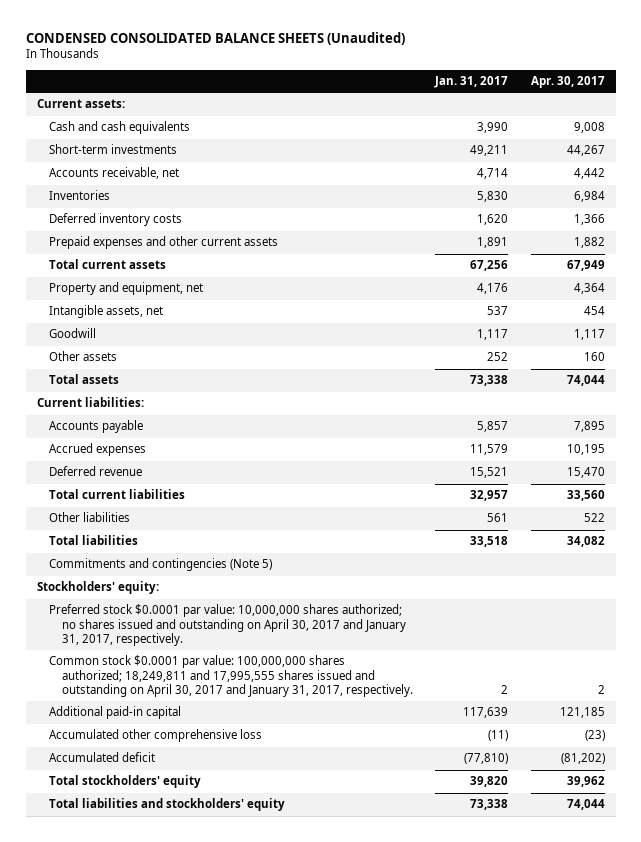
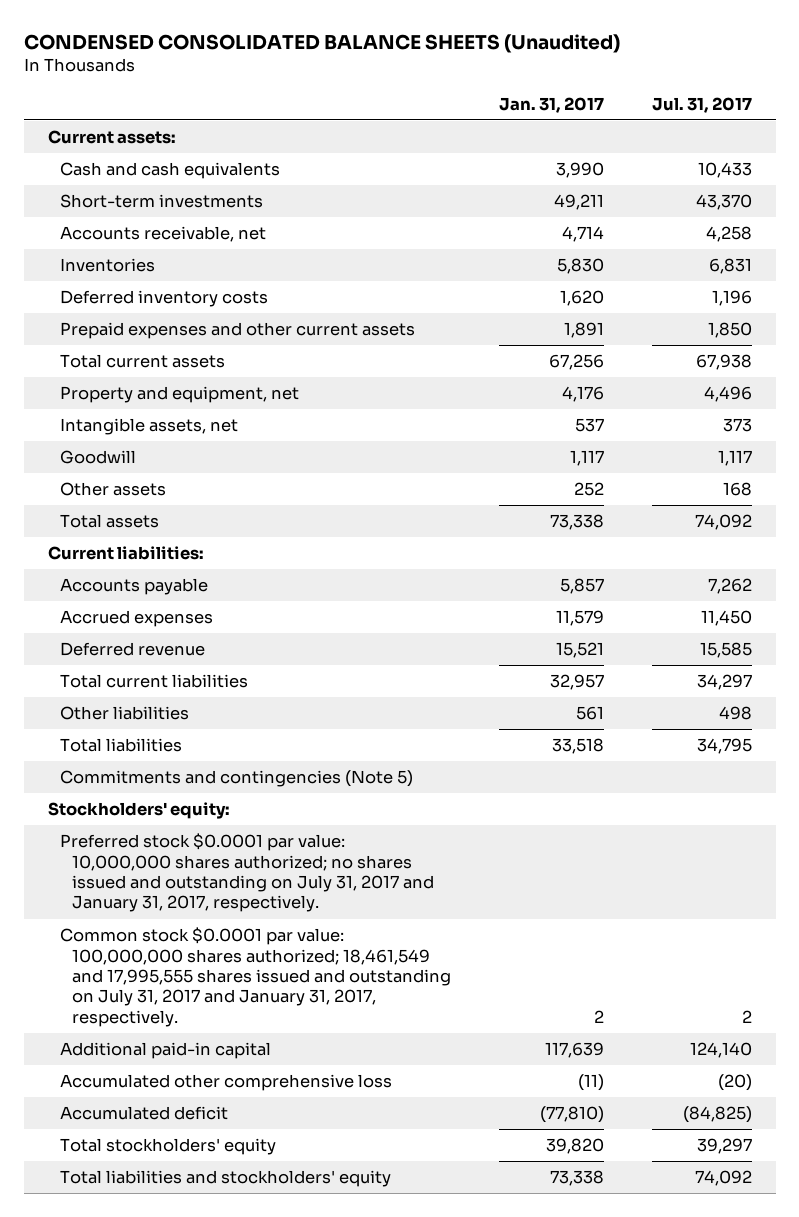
[530,75,605,88] Apr. 30, 2017 -> none
none -> [651,96,752,113] Jul. 31, 2017
[49,604,406,647] Preferred stock $0.0001 par value: 10,000,000 shares authorized; no shares issued and outstanding on April 30, 2017 and January 31, 2017, respectively. -> [59,833,434,913] Preferred stock $0.0001 par value: 10,000,000 shares authorized; no shares issued and outstanding on July 31, 2017 and January 31, 2017, respectively.
[49,655,413,698] Common stock $0.0001 par value: 100,000,000 shares authorized; 18,249,811 and 17,995,555 shares issued and outstanding on April 30, 2017 and January 31, 2017, respectively. -> [59,927,451,1027] Common stock $0.0001 par value: 100,000,000 shares authorized; 18,461,549 and 17,995,555 shares issued and outstanding on July 31, 2017 and January 31, 2017, respectively.

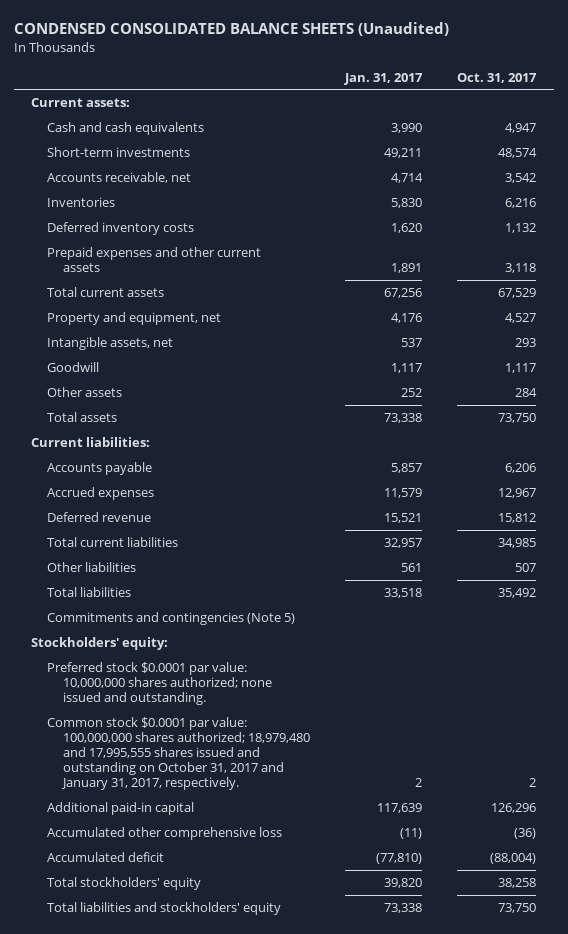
[651,96,752,113] Jul. 31, 2017 -> none
none -> [457,72,538,83] Oct. 31, 2017
[59,833,434,913] Preferred stock $0.0001 par value: 10,000,000 shares authorized; no shares issued and outstanding on July 31, 2017 and January 31, 2017, respectively. -> [46,661,272,706] Preferred stock $0.0001 par value: 10,000,000 shares authorized; none issued and outstanding.
[59,927,451,1027] Common stock $0.0001 par value: 100,000,000 shares authorized; 18,461,549 and 17,995,555 shares issued and outstanding on July 31, 2017 and January 31, 2017, respectively. -> [46,716,310,791] Common stock $0.0001 par value: 100,000,000 shares authorized; 18,979,480 and 17,995,555 shares issued and outstanding on October 31, 2017 and January 31, 2017, respectively.

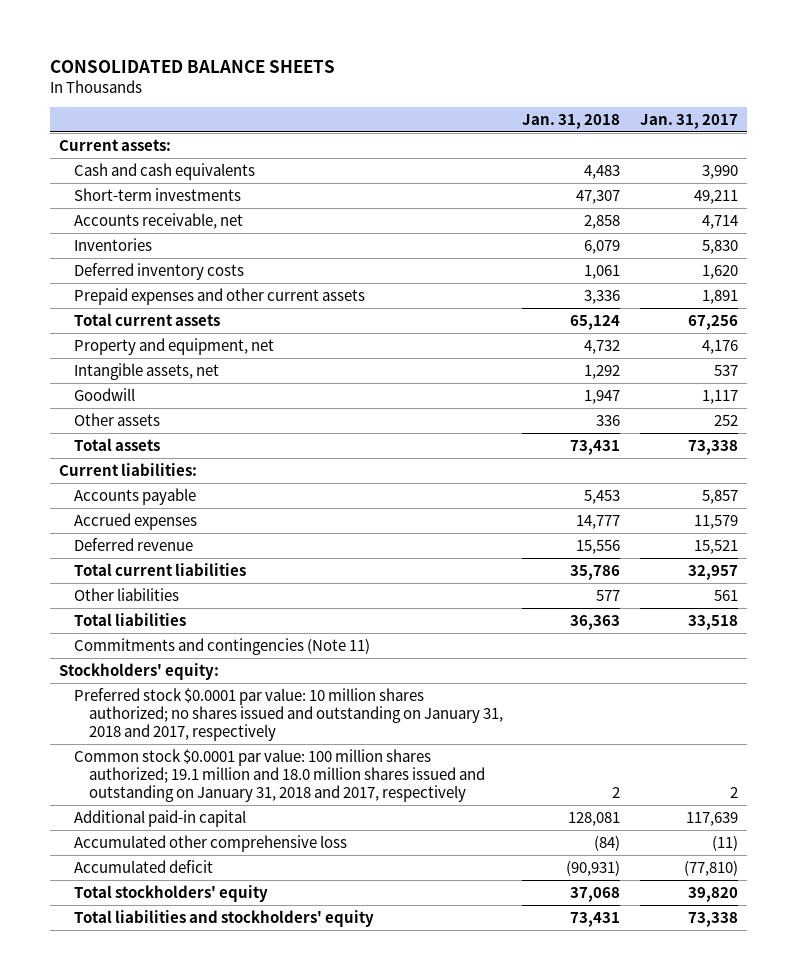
[13,21,449,36] CONDENSED CONSOLIDATED BALANCE SHEETS (Unaudited) -> [49,59,335,73] CONSOLIDATED BALANCE SHEETS
[457,72,538,83] Oct. 31, 2017 -> none
none -> [522,114,621,130] Jan. 31, 2018
[46,611,295,625] Commitments and contingencies (Note 5) -> [73,637,370,655] Commitments and contingencies (Note 11)
[46,661,272,706] Preferred stock $0.0001 par value: 10,000,000 shares authorized; none issued and outstanding. -> [73,687,503,742] Preferred stock $0.0001 par value: 10 million shares authorized; no shares issued and outstanding on January 31, 2018 and 2017, respectively
[46,716,310,791] Common stock $0.0001 par value: 100,000,000 shares authorized; 18,979,480 and 17,995,555 shares issued and outstanding on October 31, 2017 and January 31, 2017, respectively. -> [73,748,485,803] Common stock $0.0001 par value: 100 million shares authorized; 19.1 million and 18.0 million shares issued and outstanding on January 31, 2018 and 2017, respectively

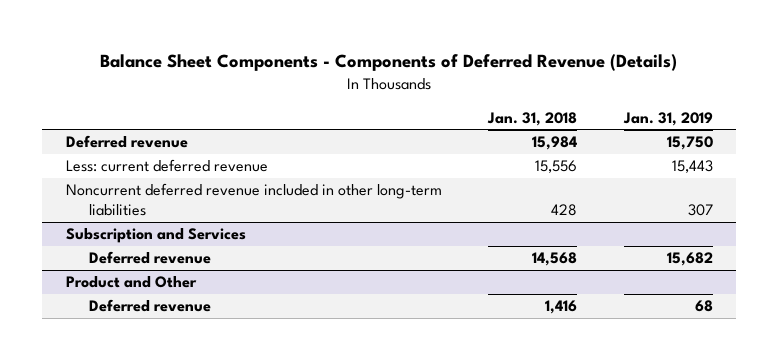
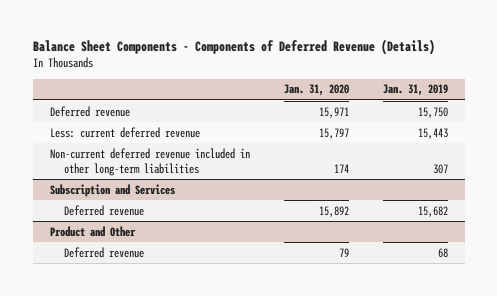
[487,111,578,126] Jan. 31, 2018 -> none
none -> [283,84,349,97] Jan. 31, 2020
[65,183,442,216] Noncurrent deferred revenue included in other long-term liabilities -> [49,147,250,176] Non-current deferred revenue included in other long-term liabilities

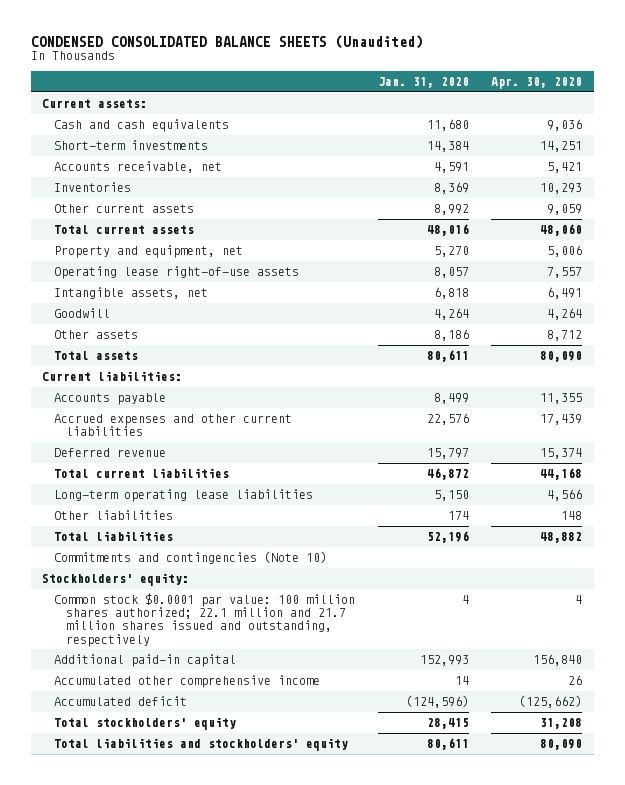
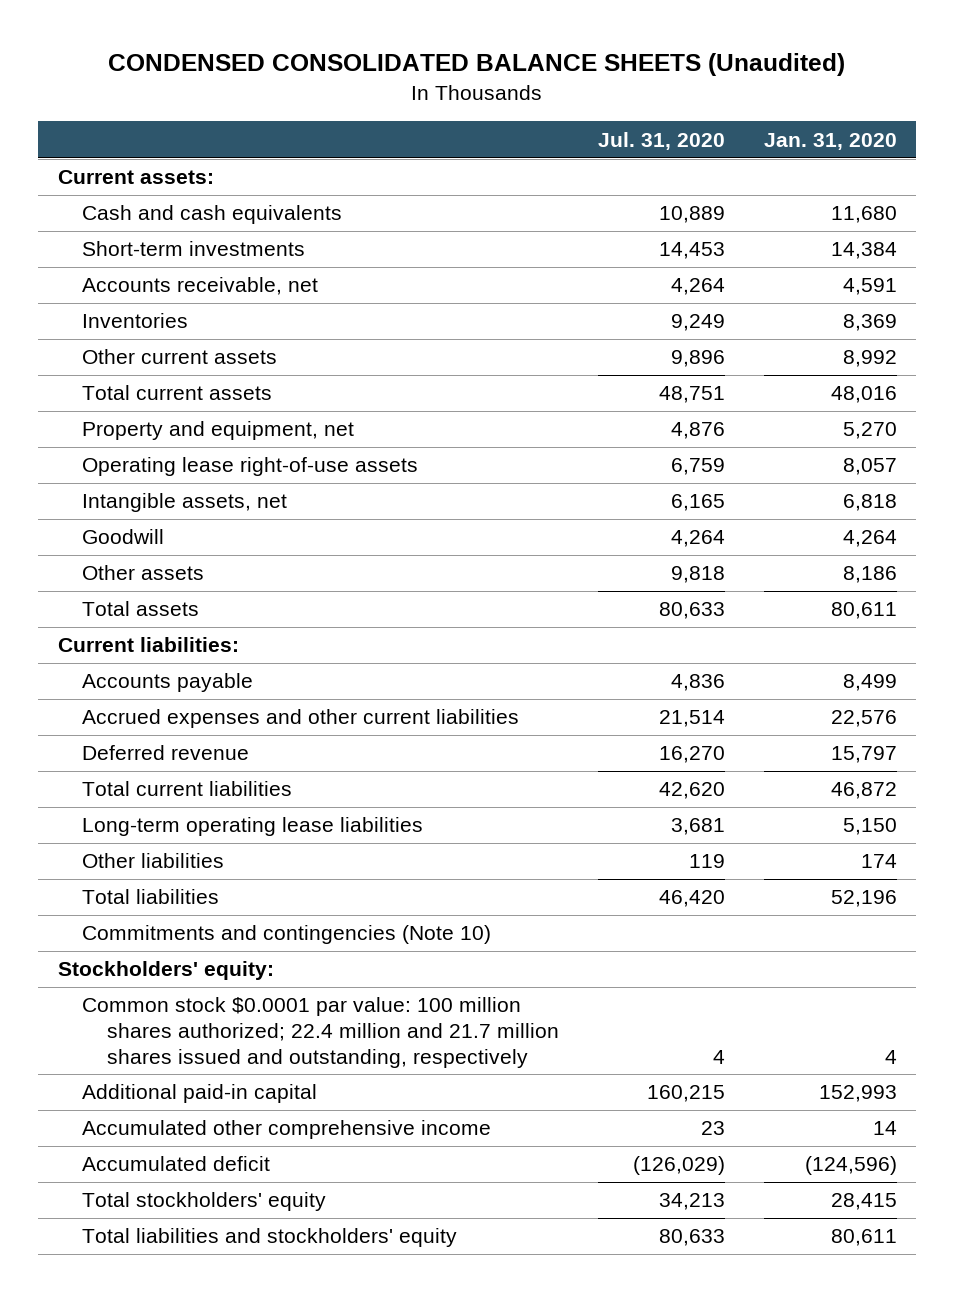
[491,76,583,89] Apr. 30, 2020 -> none
none -> [597,131,725,150] Jul. 31, 2020
[54,593,356,647] Common stock $0.0001 par value: 100 million shares authorized; 22.1 million and 21.7 million shares issued and outstanding, respectively -> [82,997,559,1068] Common stock $0.0001 par value: 100 million shares authorized; 22.4 million and 21.7 million shares issued and outstanding, respectively

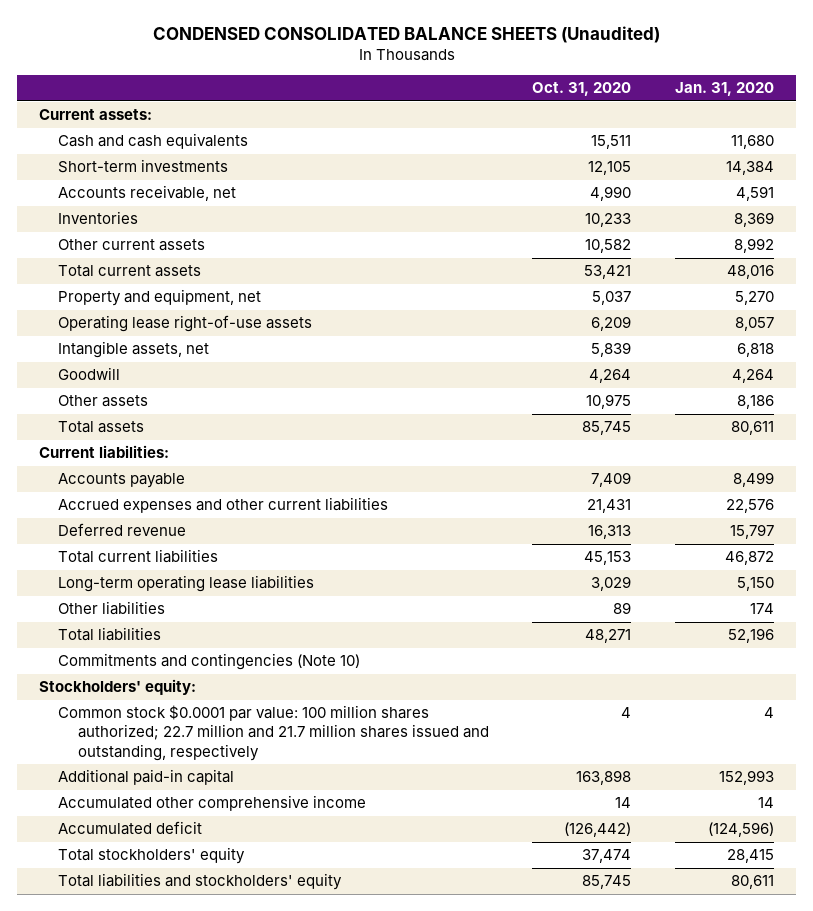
[597,131,725,150] Jul. 31, 2020 -> none
none -> [532,82,632,97] Oct. 31, 2020
[82,997,559,1068] Common stock $0.0001 par value: 100 million shares authorized; 22.4 million and 21.7 million shares issued and outstanding, respectively -> [58,705,489,761] Common stock $0.0001 par value: 100 million shares authorized; 22.7 million and 21.7 million shares issued and outstanding, respectively

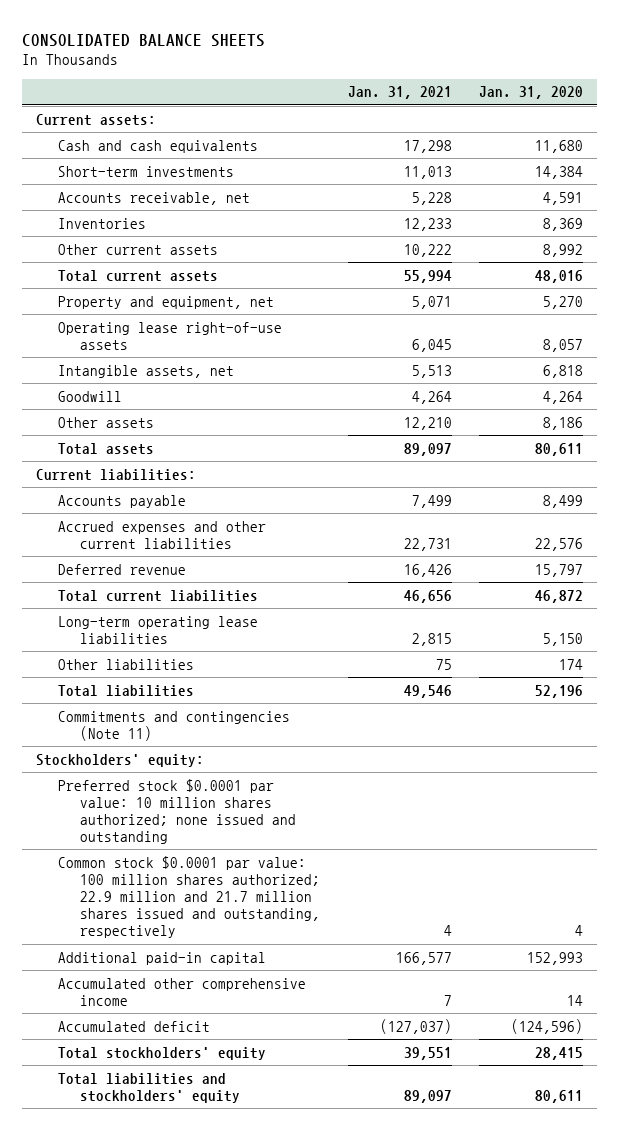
[152,26,660,44] CONDENSED CONSOLIDATED BALANCE SHEETS (Unaudited) -> [22,33,266,47] CONSOLIDATED BALANCE SHEETS
[532,82,632,97] Oct. 31, 2020 -> none
none -> [347,86,452,100] Jan. 31, 2021
[58,653,361,671] Commitments and contingencies (Note 10) -> [58,710,291,741] Commitments and contingencies (Note 11)
none -> [58,778,297,845] Preferred stock $0.0001 par value: 10 million shares authorized; none issued and outstanding
[58,705,489,761] Common stock $0.0001 par value: 100 million shares authorized; 22.7 million and 21.7 million shares issued and outstanding, respectively -> [58,855,321,939] Common stock $0.0001 par value: 100 million shares authorized; 22.9 million and 21.7 million shares issued and outstanding, respectively

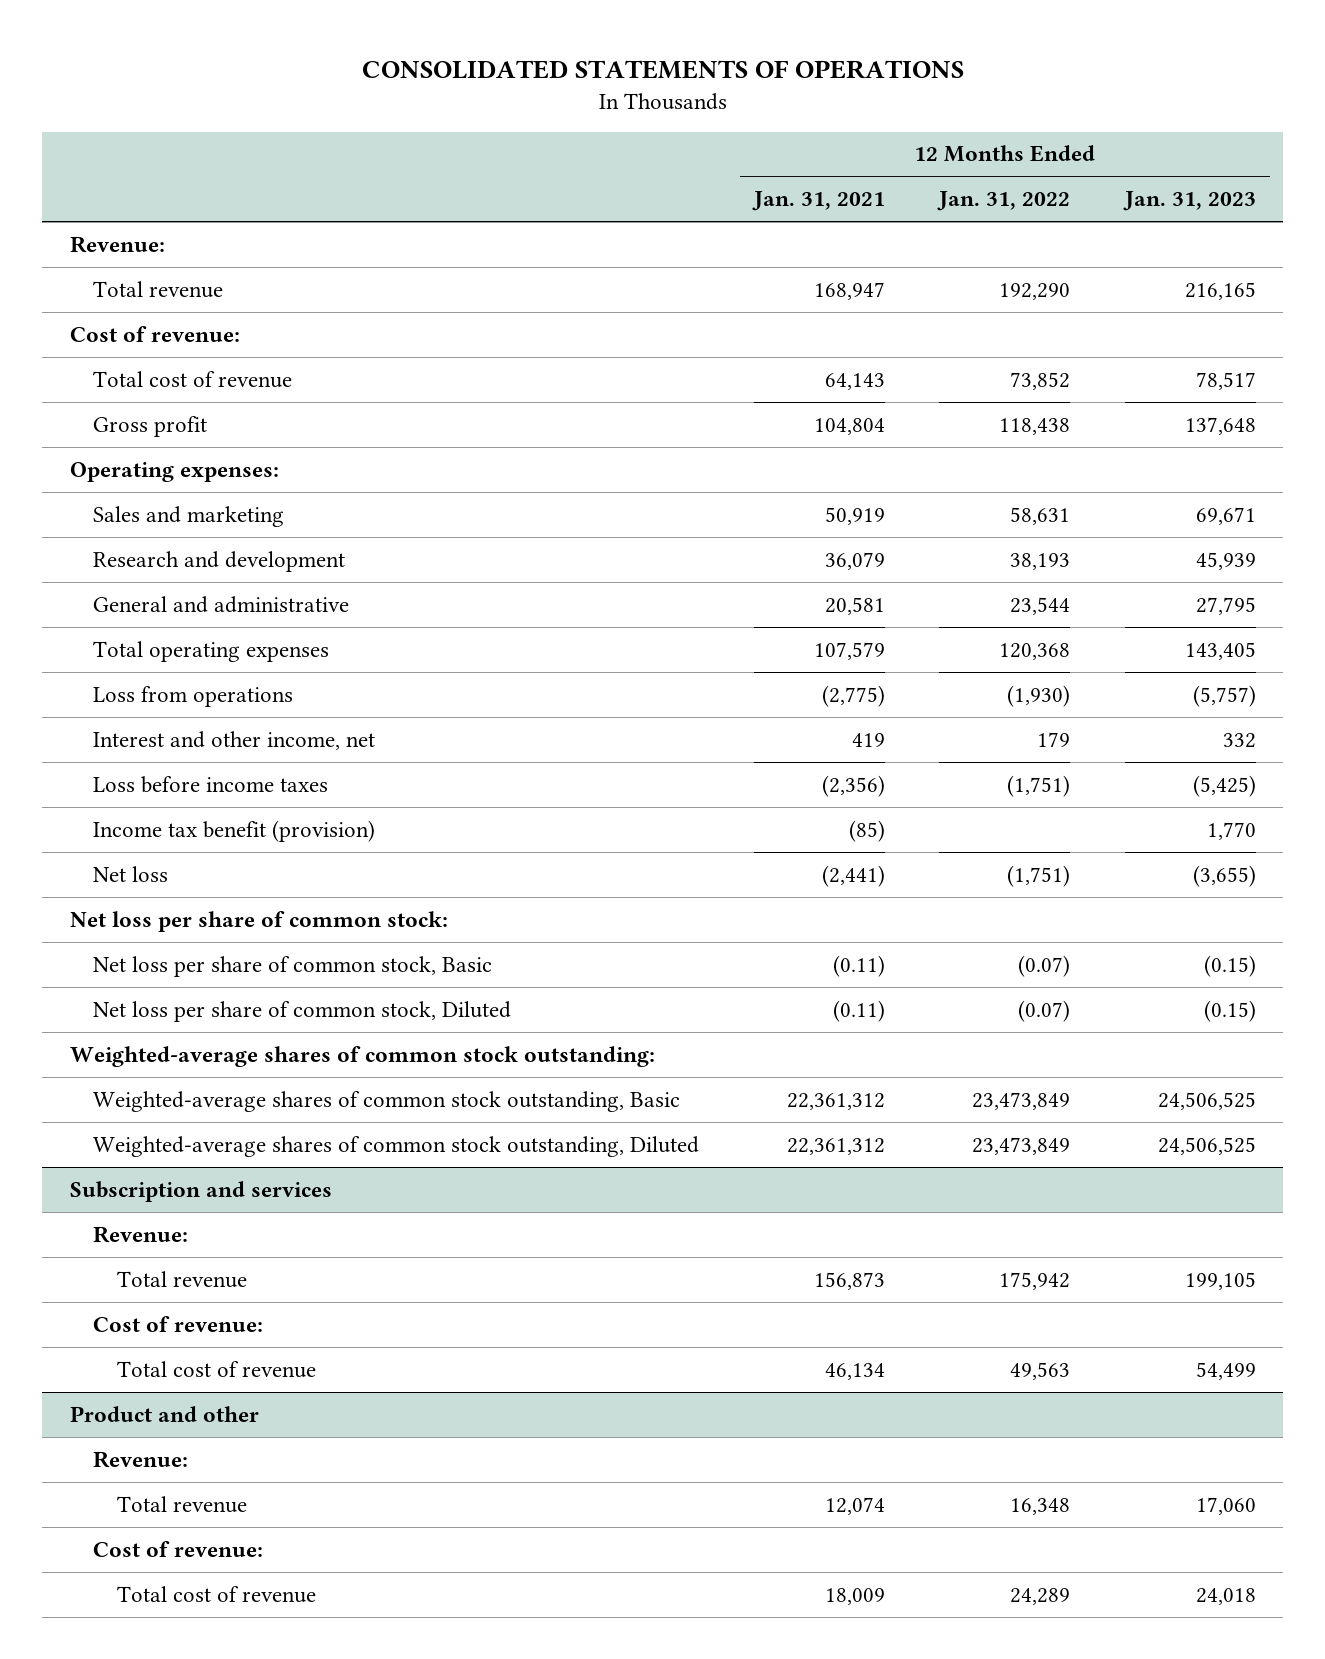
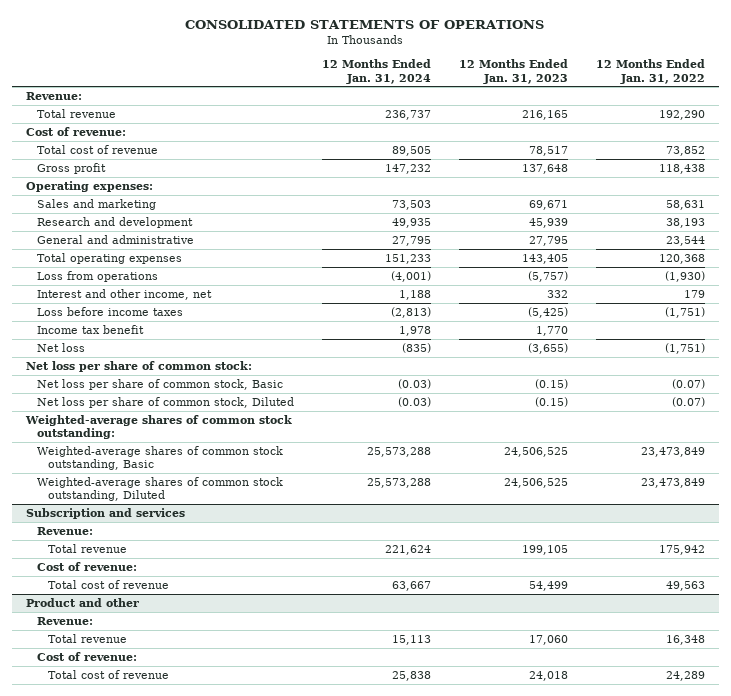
[751,191,885,212] Jan. 31, 2021 -> none
none -> [321,59,431,84] 12 Months Ended Jan. 31, 2024
[93,819,376,842] Income tax benefit (provision) -> [36,324,144,334] Income tax benefit

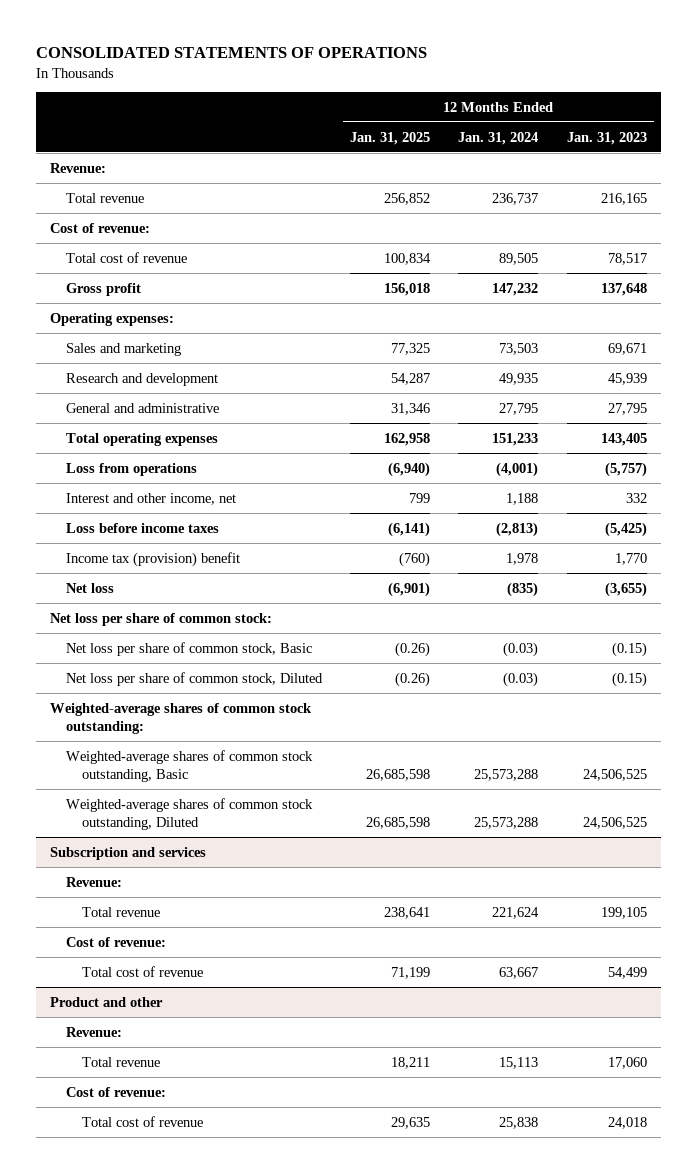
[595,59,705,84] 12 Months Ended Jan. 31, 2022 -> none
none -> [350,131,431,145] Jan. 31, 2025
[36,324,144,334] Income tax benefit -> [65,551,240,567] Income tax (provision) benefit

